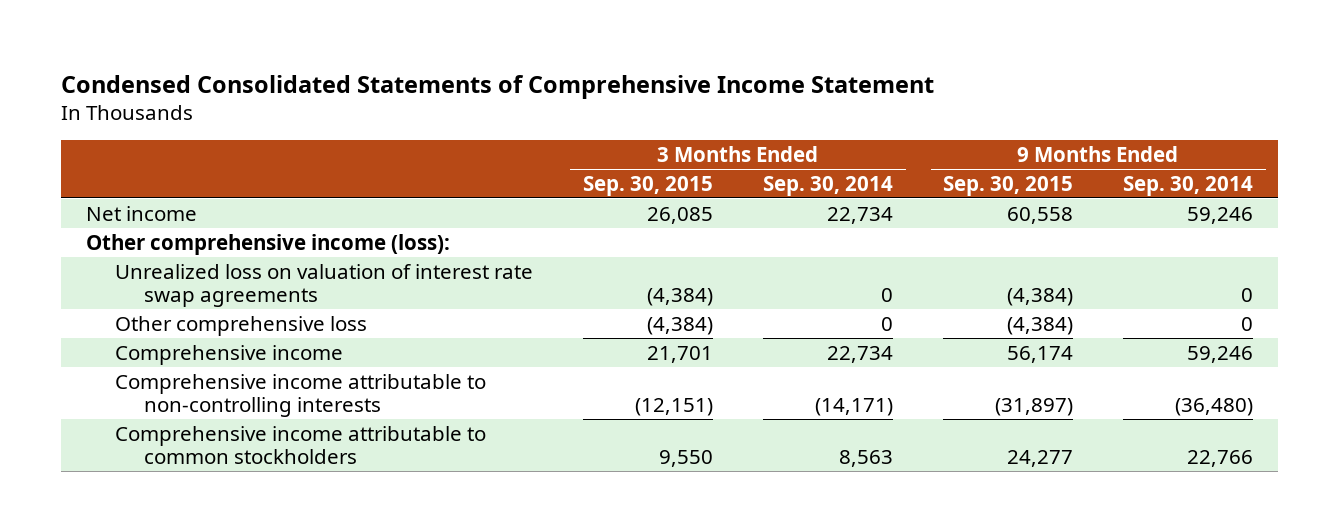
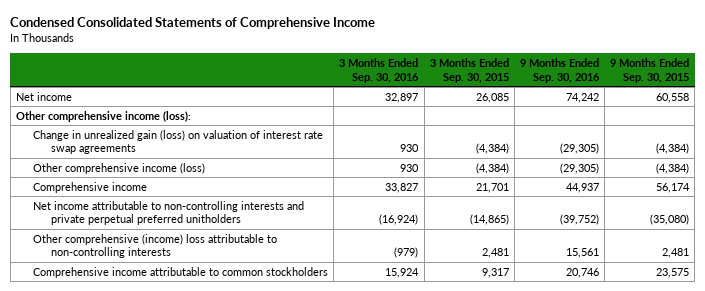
[61,74,935,99] Condensed Consolidated Statements of Comprehensive Income Statement -> [10,17,376,30] Condensed Consolidated Statements of Comprehensive Income
[763,175,894,196] Sep. 30, 2014 -> none
[1123,175,1254,196] Sep. 30, 2014 -> none
none -> [339,58,420,83] 3 Months Ended Sep. 30, 2016
none -> [519,58,600,83] 9 Months Ended Sep. 30, 2016
[114,263,533,308] Unrealized loss on valuation of interest rate swap agreements -> [33,129,324,155] Change in unrealized gain (loss) on valuation of interest rate swap agreements
[114,315,367,336] Other comprehensive loss -> [33,162,206,174] Other comprehensive income (loss)
none -> [33,200,305,226] Net income attributable to non-controlling interests and private perpetual preferred unitholders
[114,373,486,418] Comprehensive income attributable to non-controlling interests -> [33,233,278,259] Other comprehensive (income) loss attributable to non-controlling interests
[634,398,713,417] (12,151) -> [481,248,509,259] 2,481
[995,398,1074,417] (31,897) -> [662,248,690,259] 2,481
[658,450,713,468] 9,550 -> [481,267,509,278] 9,317
[1007,450,1074,468] 24,277 -> [656,267,690,278] 23,575

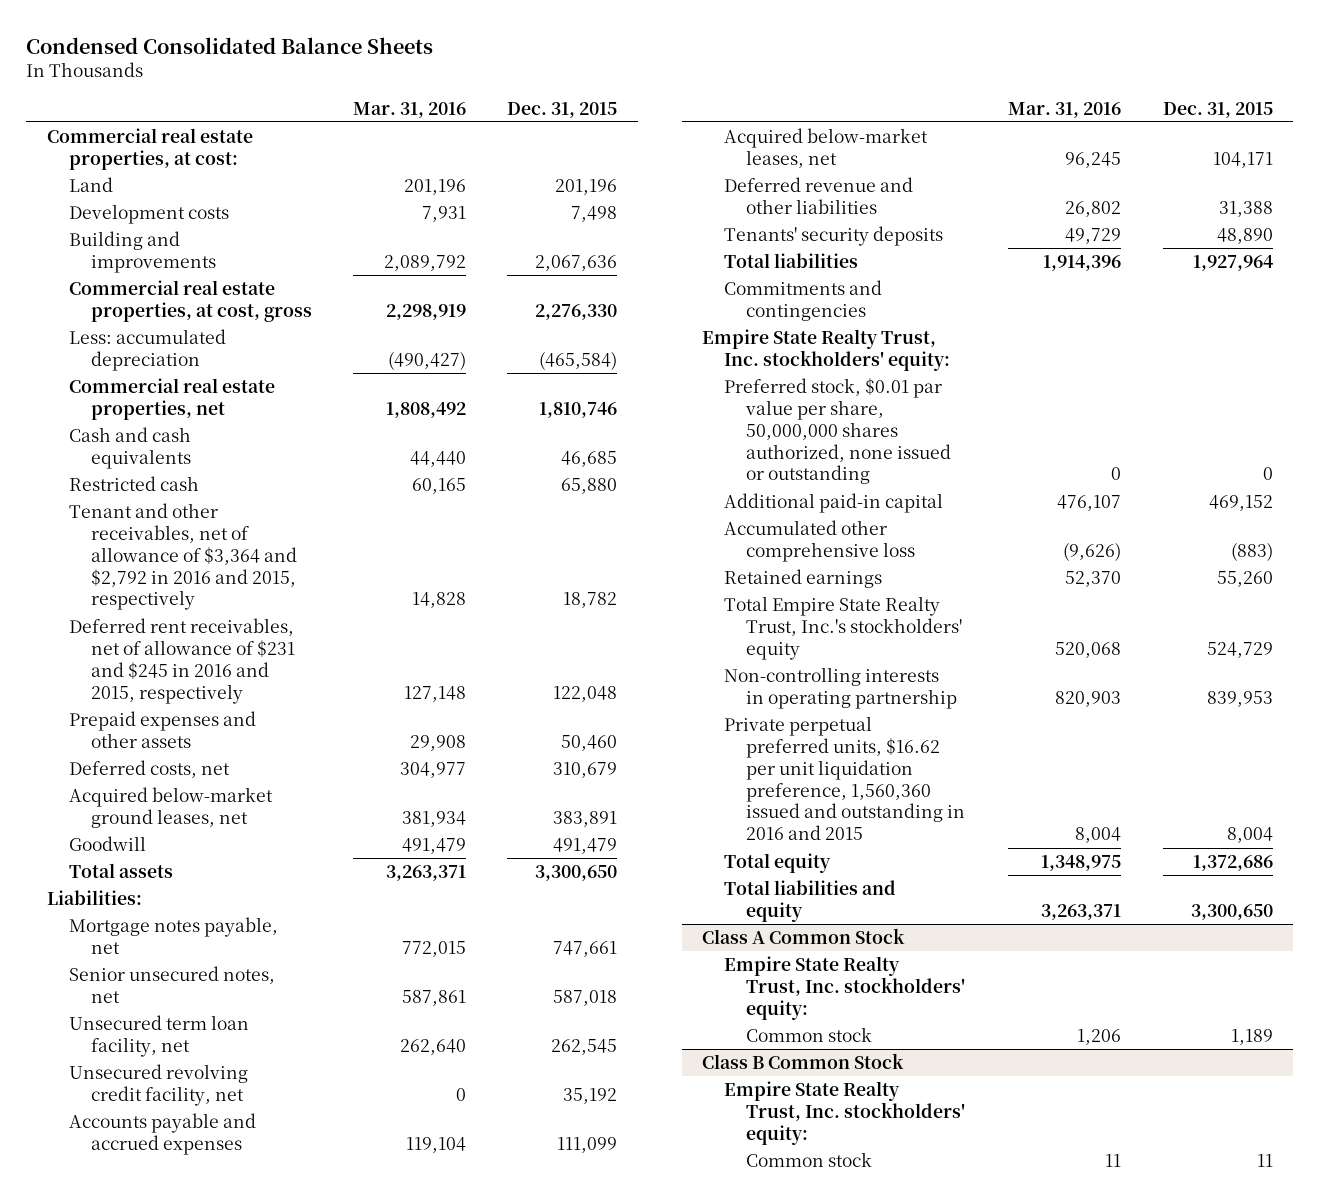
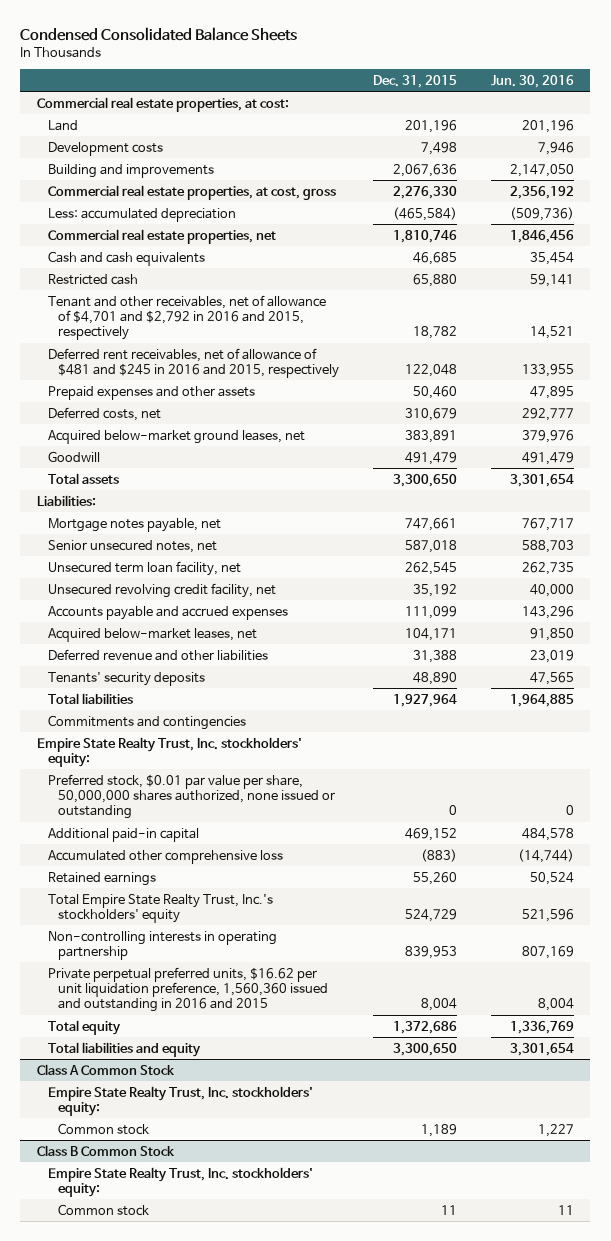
[352,101,466,118] Mar. 31, 2016 -> none
none -> [490,74,574,88] Jun. 30, 2016
[68,503,297,611] Tenant and other receivables, net of allowance of $3,364 and $2,792 in 2016 and 2015, respectively -> [47,294,326,340] Tenant and other receivables, net of allowance of $4,701 and $2,792 in 2016 and 2015, respectively
[68,618,295,704] Deferred rent receivables, net of allowance of $231 and $245 in 2016 and 2015, respectively -> [47,347,340,378] Deferred rent receivables, net of allowance of $481 and $245 in 2016 and 2015, respectively

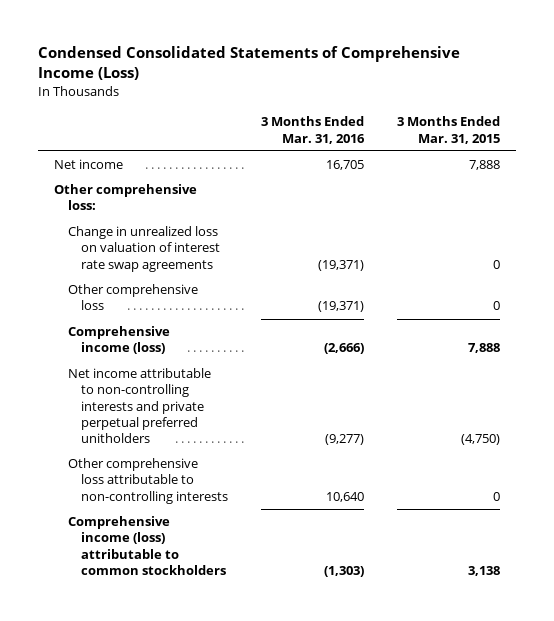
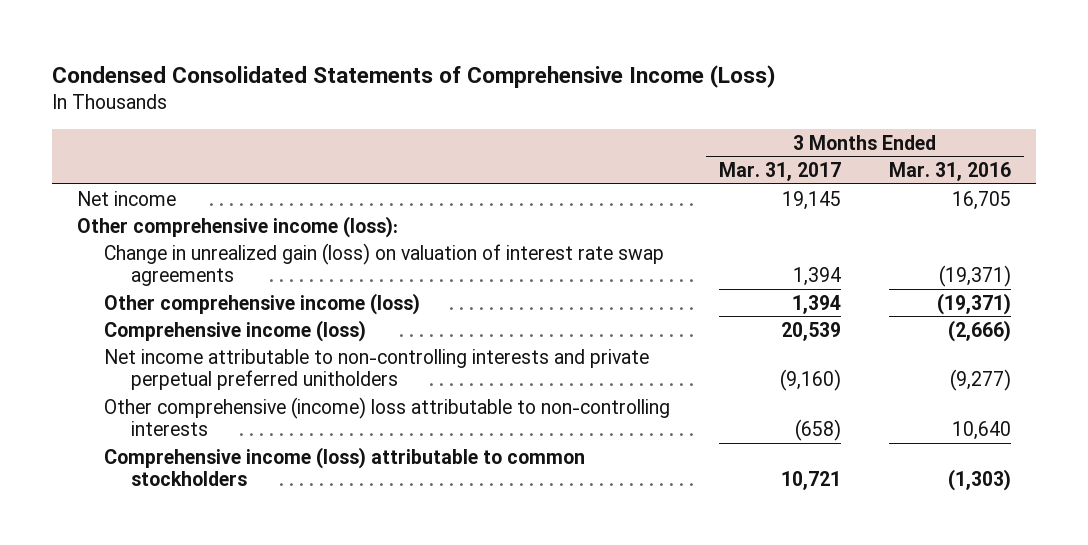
[396,116,500,144] 3 Months Ended Mar. 31, 2015 -> none
none -> [718,162,841,182] Mar. 31, 2017
[54,184,198,211] Other comprehensive loss: -> [76,215,398,238] Other comprehensive income (loss):
[67,226,220,272] Change in unrealized loss on valuation of interest rate swap agreements -> [103,242,664,287] Change in unrealized gain (loss) on valuation of interest rate swap agreements
[67,284,198,311] Other comprehensive loss -> [103,292,420,315] Other comprehensive income (loss)
[67,458,228,504] Other comprehensive loss attributable to non-controlling interests -> [103,396,670,437] Other comprehensive (income) loss attributable to non-controlling interests

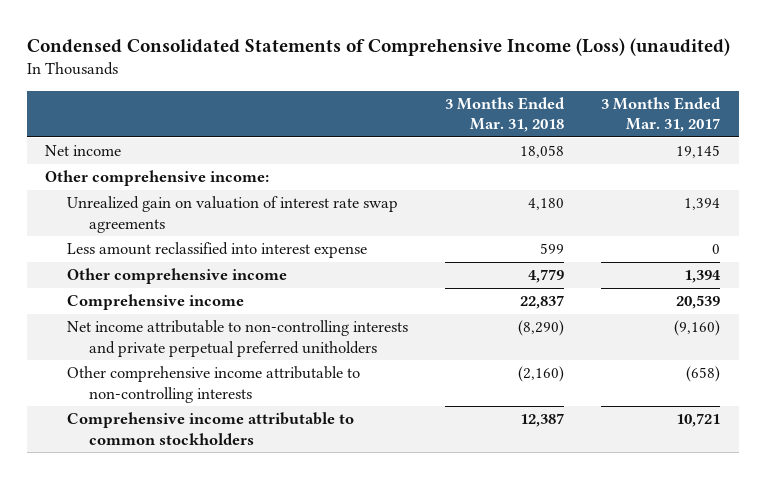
[52,64,777,88] Condensed Consolidated Statements of Comprehensive Income (Loss) -> [26,38,730,57] Condensed Consolidated Statements of Comprehensive Income (Loss) (unaudited)
[889,162,1012,182] Mar. 31, 2016 -> none
none -> [445,96,566,133] 3 Months Ended Mar. 31, 2018
[76,215,398,238] Other comprehensive income (loss): -> [45,170,270,187] Other comprehensive income:
[103,242,664,287] Change in unrealized gain (loss) on valuation of interest rate swap agreements -> [67,196,399,233] Unrealized gain on valuation of interest rate swap agreements
none -> [67,242,368,259] Less amount reclassified into interest expense
[103,292,420,315] Other comprehensive income (loss) -> [67,268,288,285] Other comprehensive income
[103,319,366,342] Comprehensive income (loss) -> [67,294,245,311] Comprehensive income
[103,396,670,437] Other comprehensive (income) loss attributable to non-controlling interests -> [67,366,361,403] Other comprehensive income attributable to non-controlling interests
[103,446,585,487] Comprehensive income (loss) attributable to common stockholders -> [67,412,355,445] Comprehensive income attributable to common stockholders

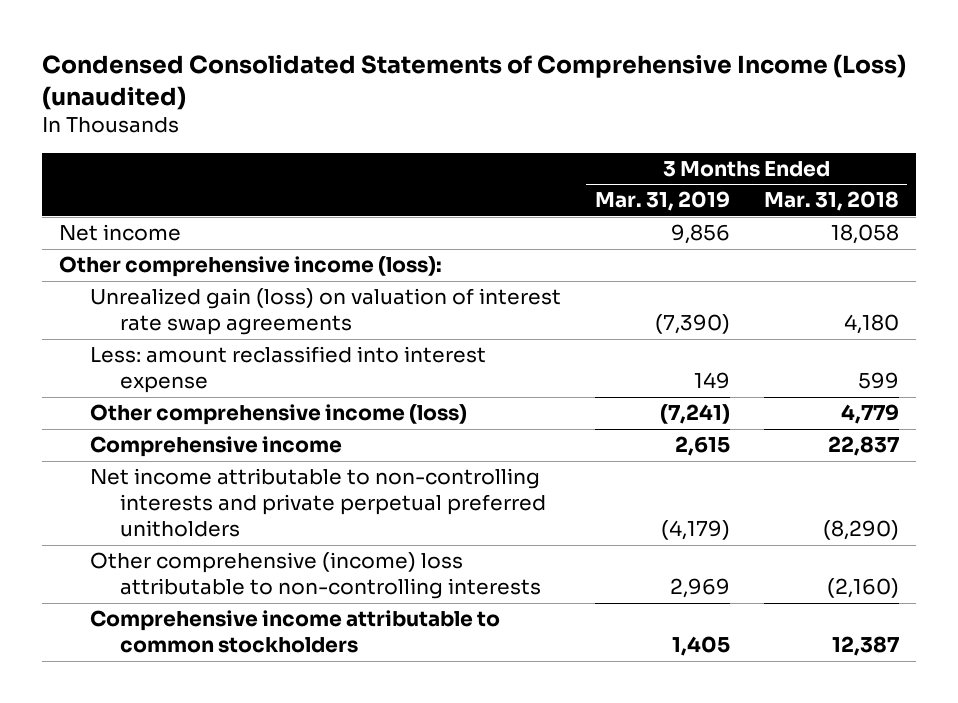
[601,96,722,133] 3 Months Ended Mar. 31, 2017 -> none
none -> [594,191,730,212] Mar. 31, 2019
[45,170,270,187] Other comprehensive income: -> [58,256,442,278] Other comprehensive income (loss):
[67,196,399,233] Unrealized gain on valuation of interest rate swap agreements -> [89,288,561,336] Unrealized gain (loss) on valuation of interest rate swap agreements
[67,242,368,259] Less amount reclassified into interest expense -> [89,346,486,394] Less: amount reclassified into interest expense
[67,268,288,285] Other comprehensive income -> [89,404,467,426] Other comprehensive income (loss)
[67,366,361,403] Other comprehensive income attributable to non-controlling interests -> [89,552,542,600] Other comprehensive (income) loss attributable to non-controlling interests

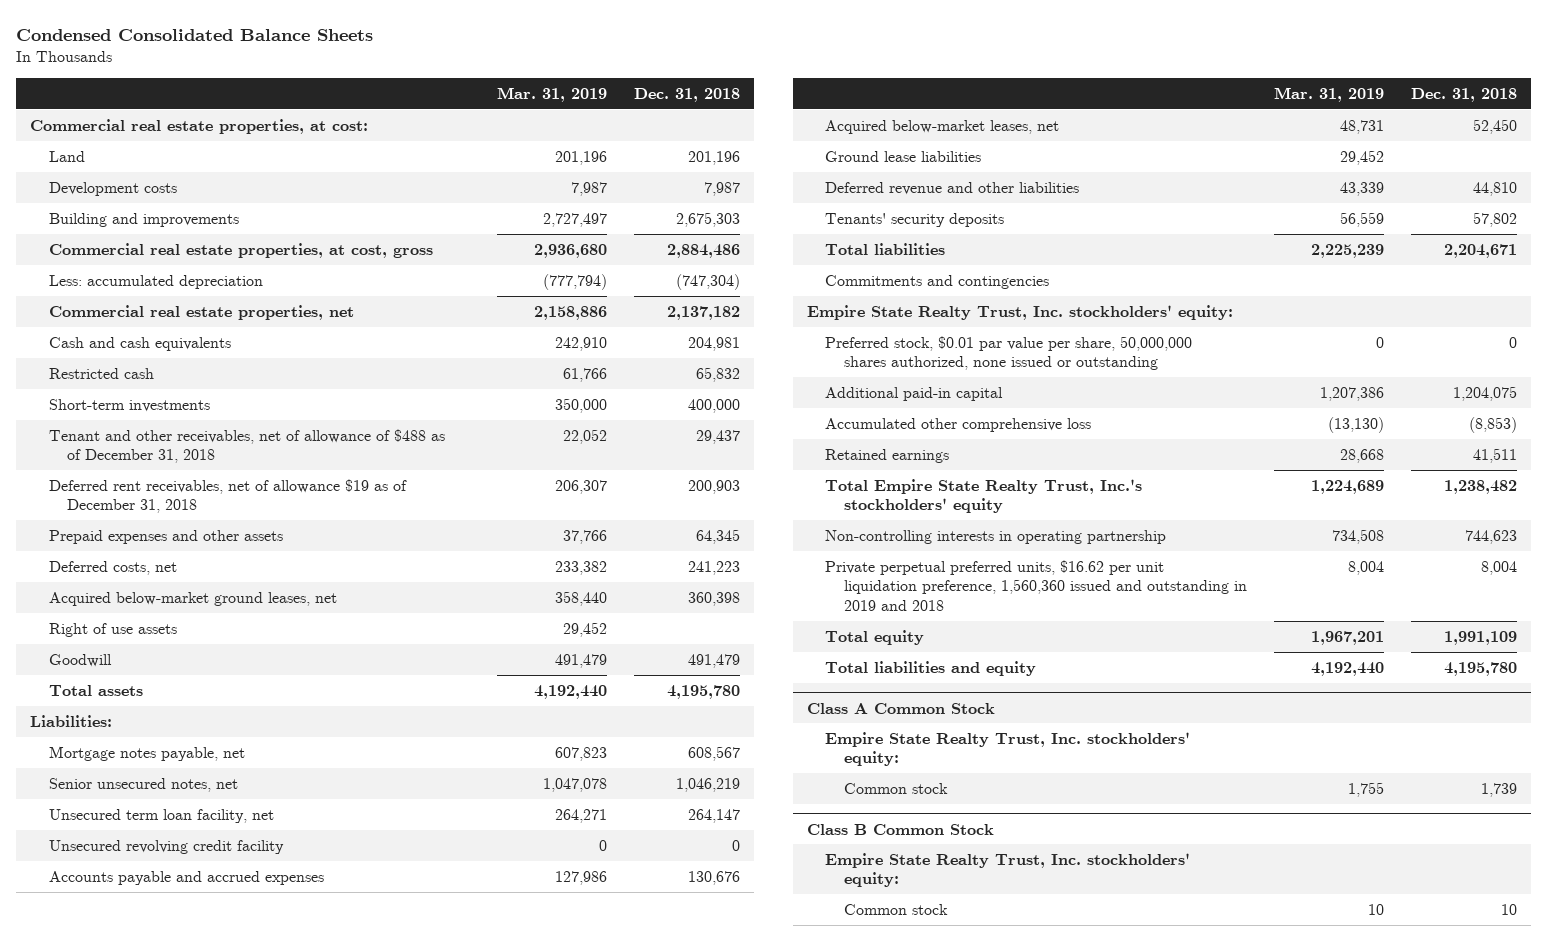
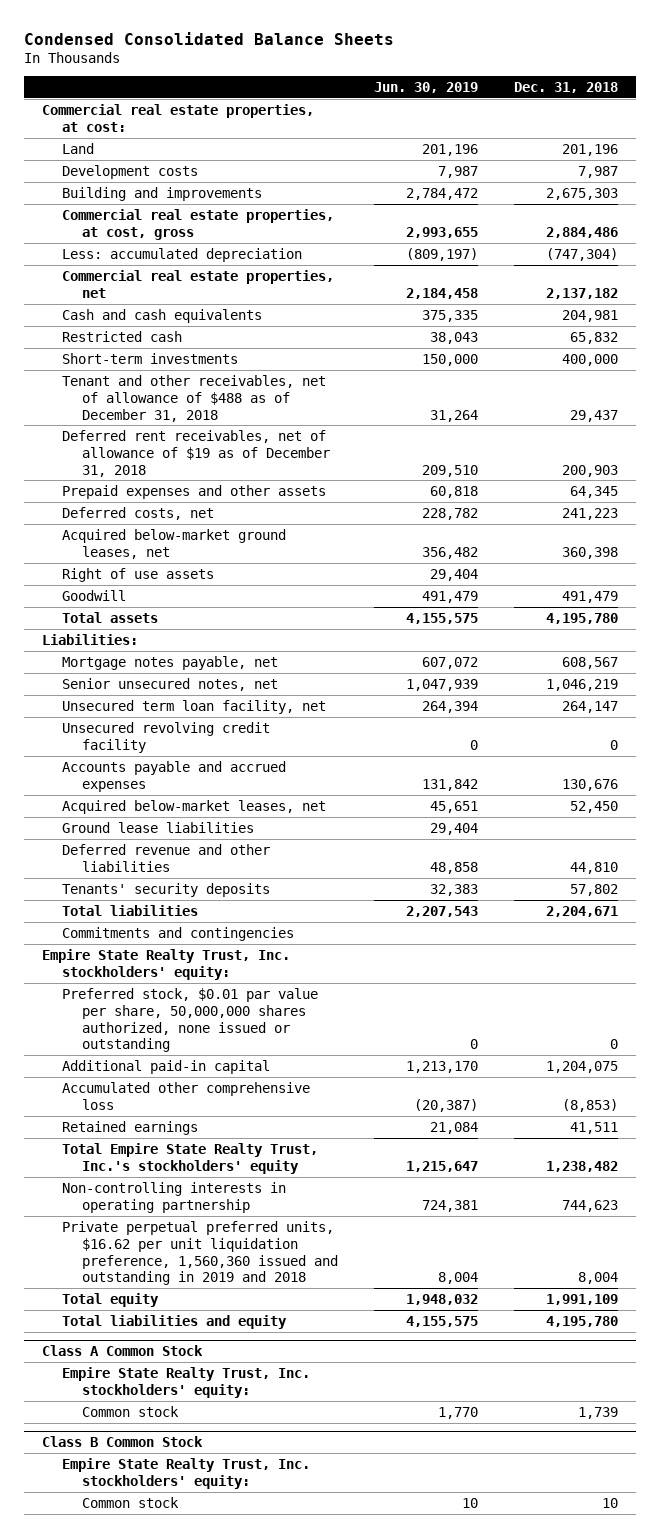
[497,86,608,102] Mar. 31, 2019 -> none
none -> [373,81,478,93] Jun. 30, 2019
[48,478,407,514] Deferred rent receivables, net of allowance $19 as of December 31, 2018 -> [61,429,330,477] Deferred rent receivables, net of allowance of $19 as of December 31, 2018

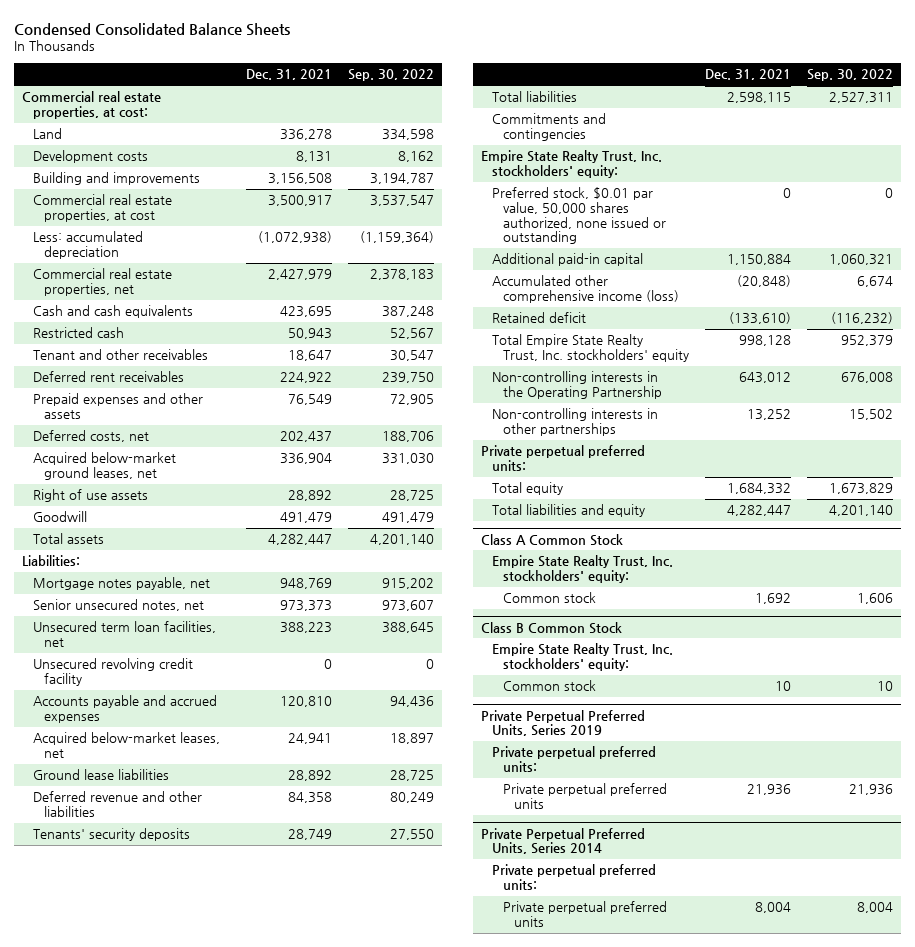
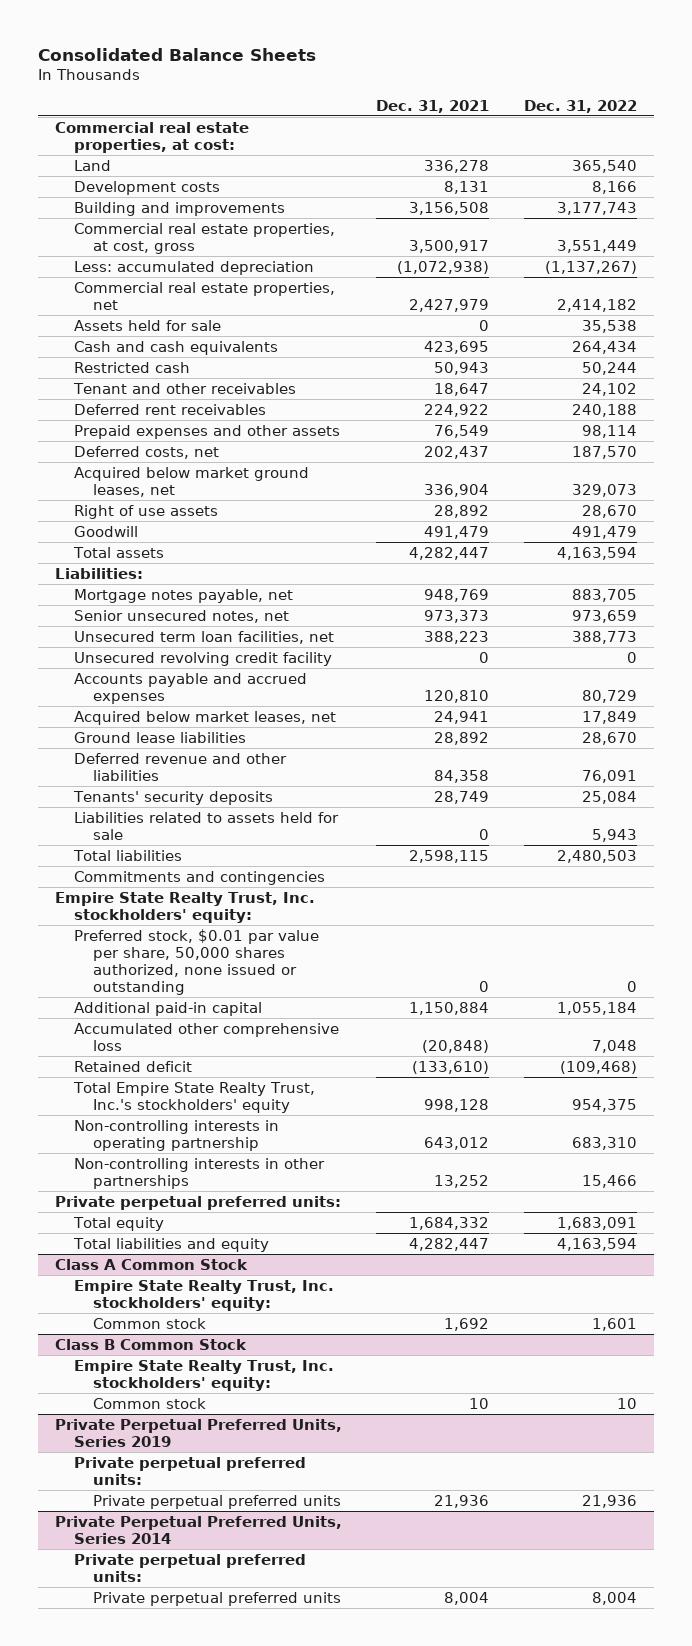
[14,22,291,36] Condensed Consolidated Balance Sheets -> [38,47,317,61] Consolidated Balance Sheets
[348,69,435,82] Sep. 30, 2022 -> none
none -> [523,99,637,113] Dec. 31, 2022
[33,194,173,223] Commercial real estate properties, at cost -> [74,222,336,254] Commercial real estate properties, at cost, gross
none -> [74,319,222,331] Assets held for sale
[33,452,177,481] Acquired below-market ground leases, net -> [74,466,310,497] Acquired below market ground leases, net
[33,732,221,759] Acquired below-market leases, net -> [74,710,337,725] Acquired below market leases, net
none -> [74,811,340,840] Liabilities related to assets held for sale
[492,187,667,245] Preferred stock, $0.01 par value, 50,000 shares authorized, none issued or outstanding -> [74,928,320,995] Preferred stock, $0.01 par value per share, 50,000 shares authorized, none issued or outstanding
[492,275,680,304] Accumulated other comprehensive income (loss) -> [74,1022,340,1051] Accumulated other comprehensive loss
[492,334,690,363] Total Empire State Realty Trust, Inc. stockholders' equity -> [73,1081,316,1113] Total Empire State Realty Trust, Inc.'s stockholders' equity
[492,371,663,400] Non-controlling interests in the Operating Partnership -> [74,1119,280,1151] Non-controlling interests in operating partnership

